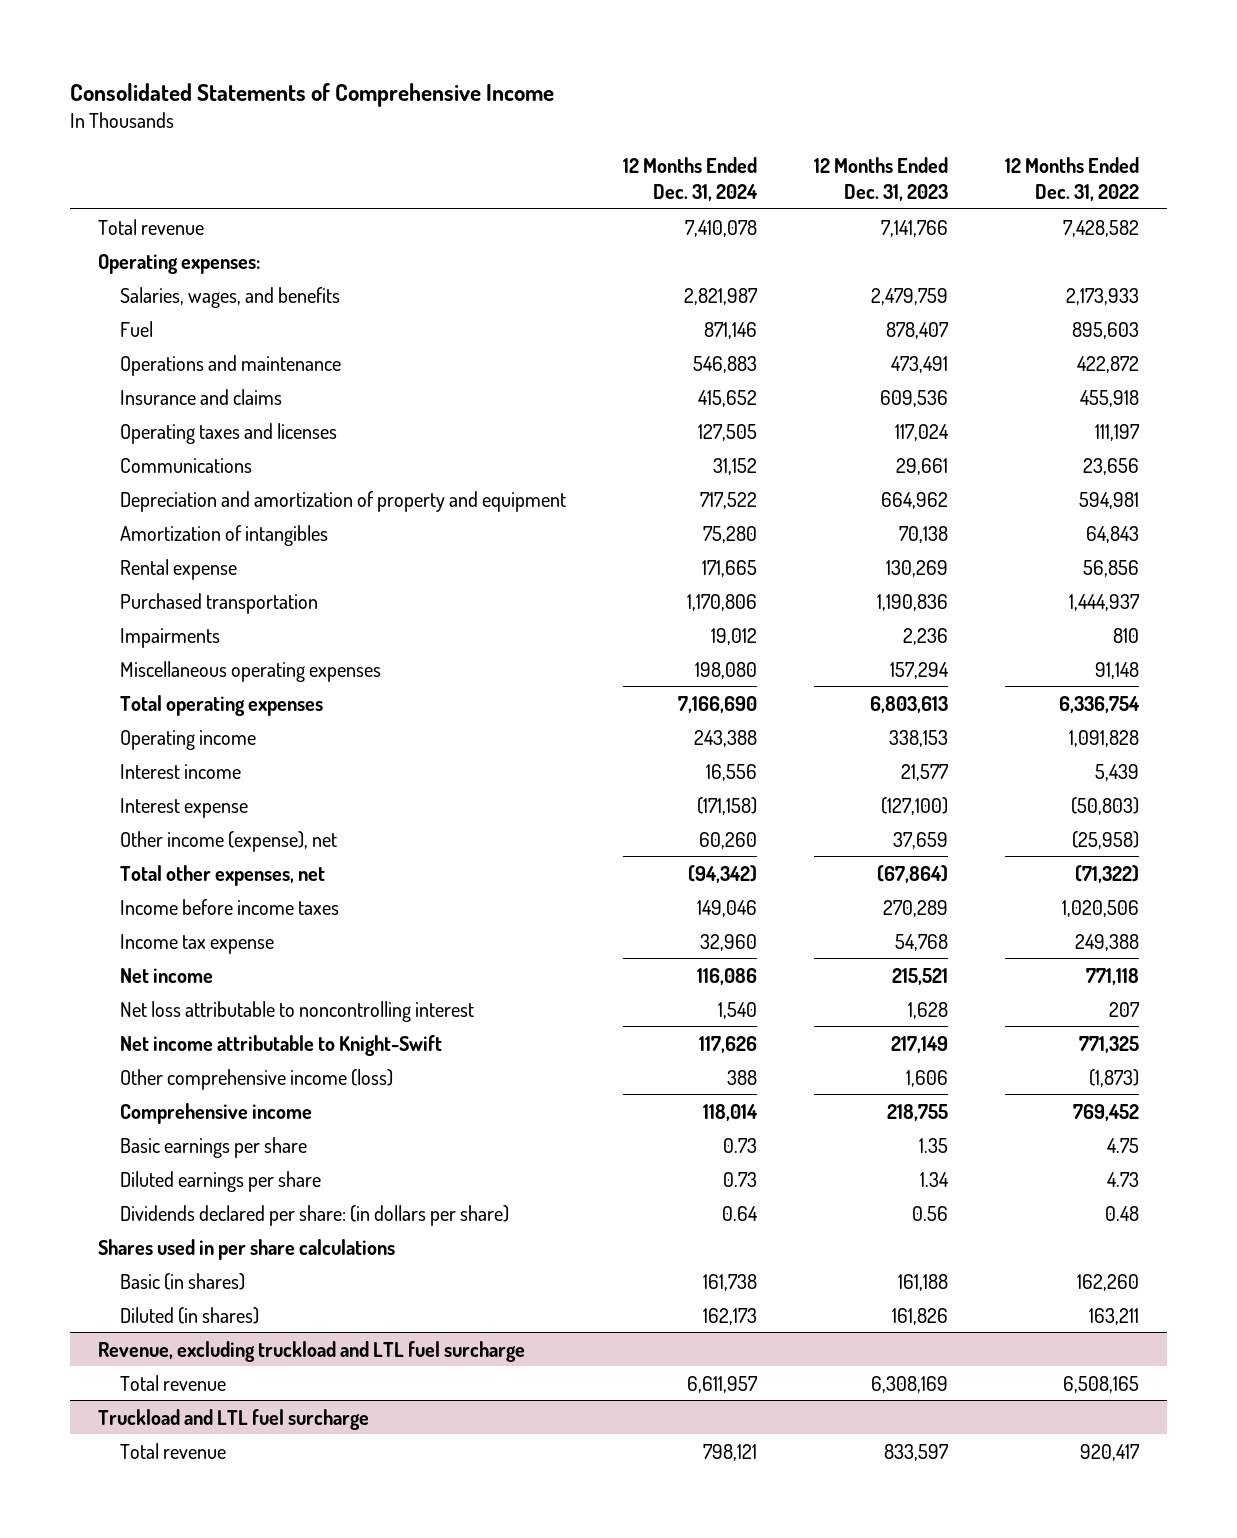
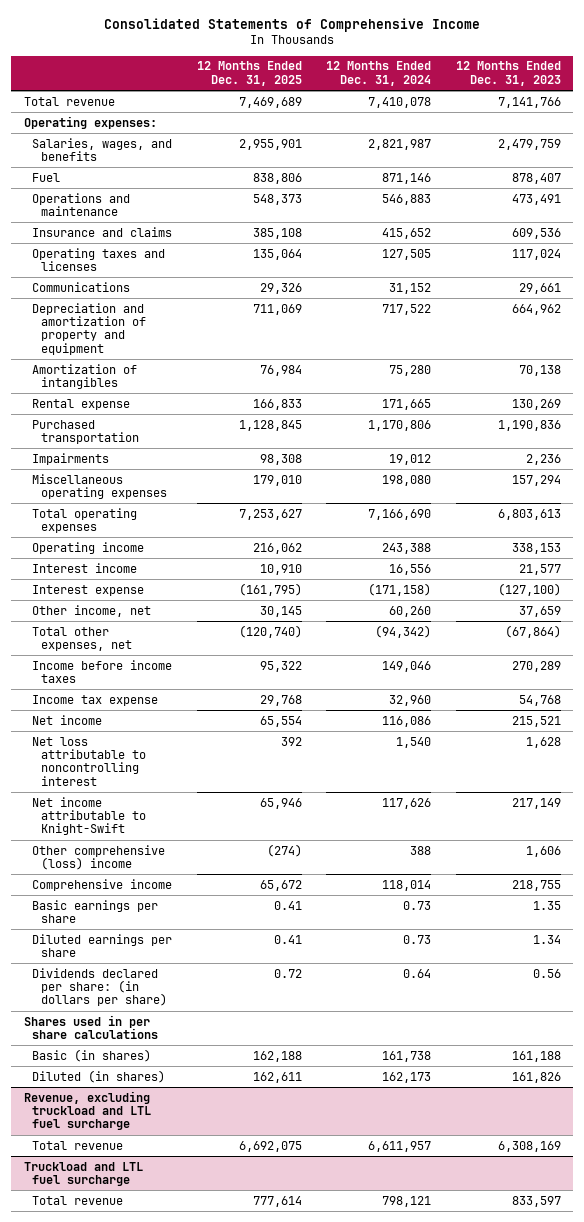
[1004,157,1139,202] 12 Months Ended Dec. 31, 2022 -> none
none -> [196,61,302,86] 12 Months Ended Dec. 31, 2025
[119,830,337,852] Other income (expense), net -> [32,604,152,617] Other income, net
[119,1068,393,1090] Other comprehensive income (loss) -> [32,844,166,871] Other comprehensive (loss) income

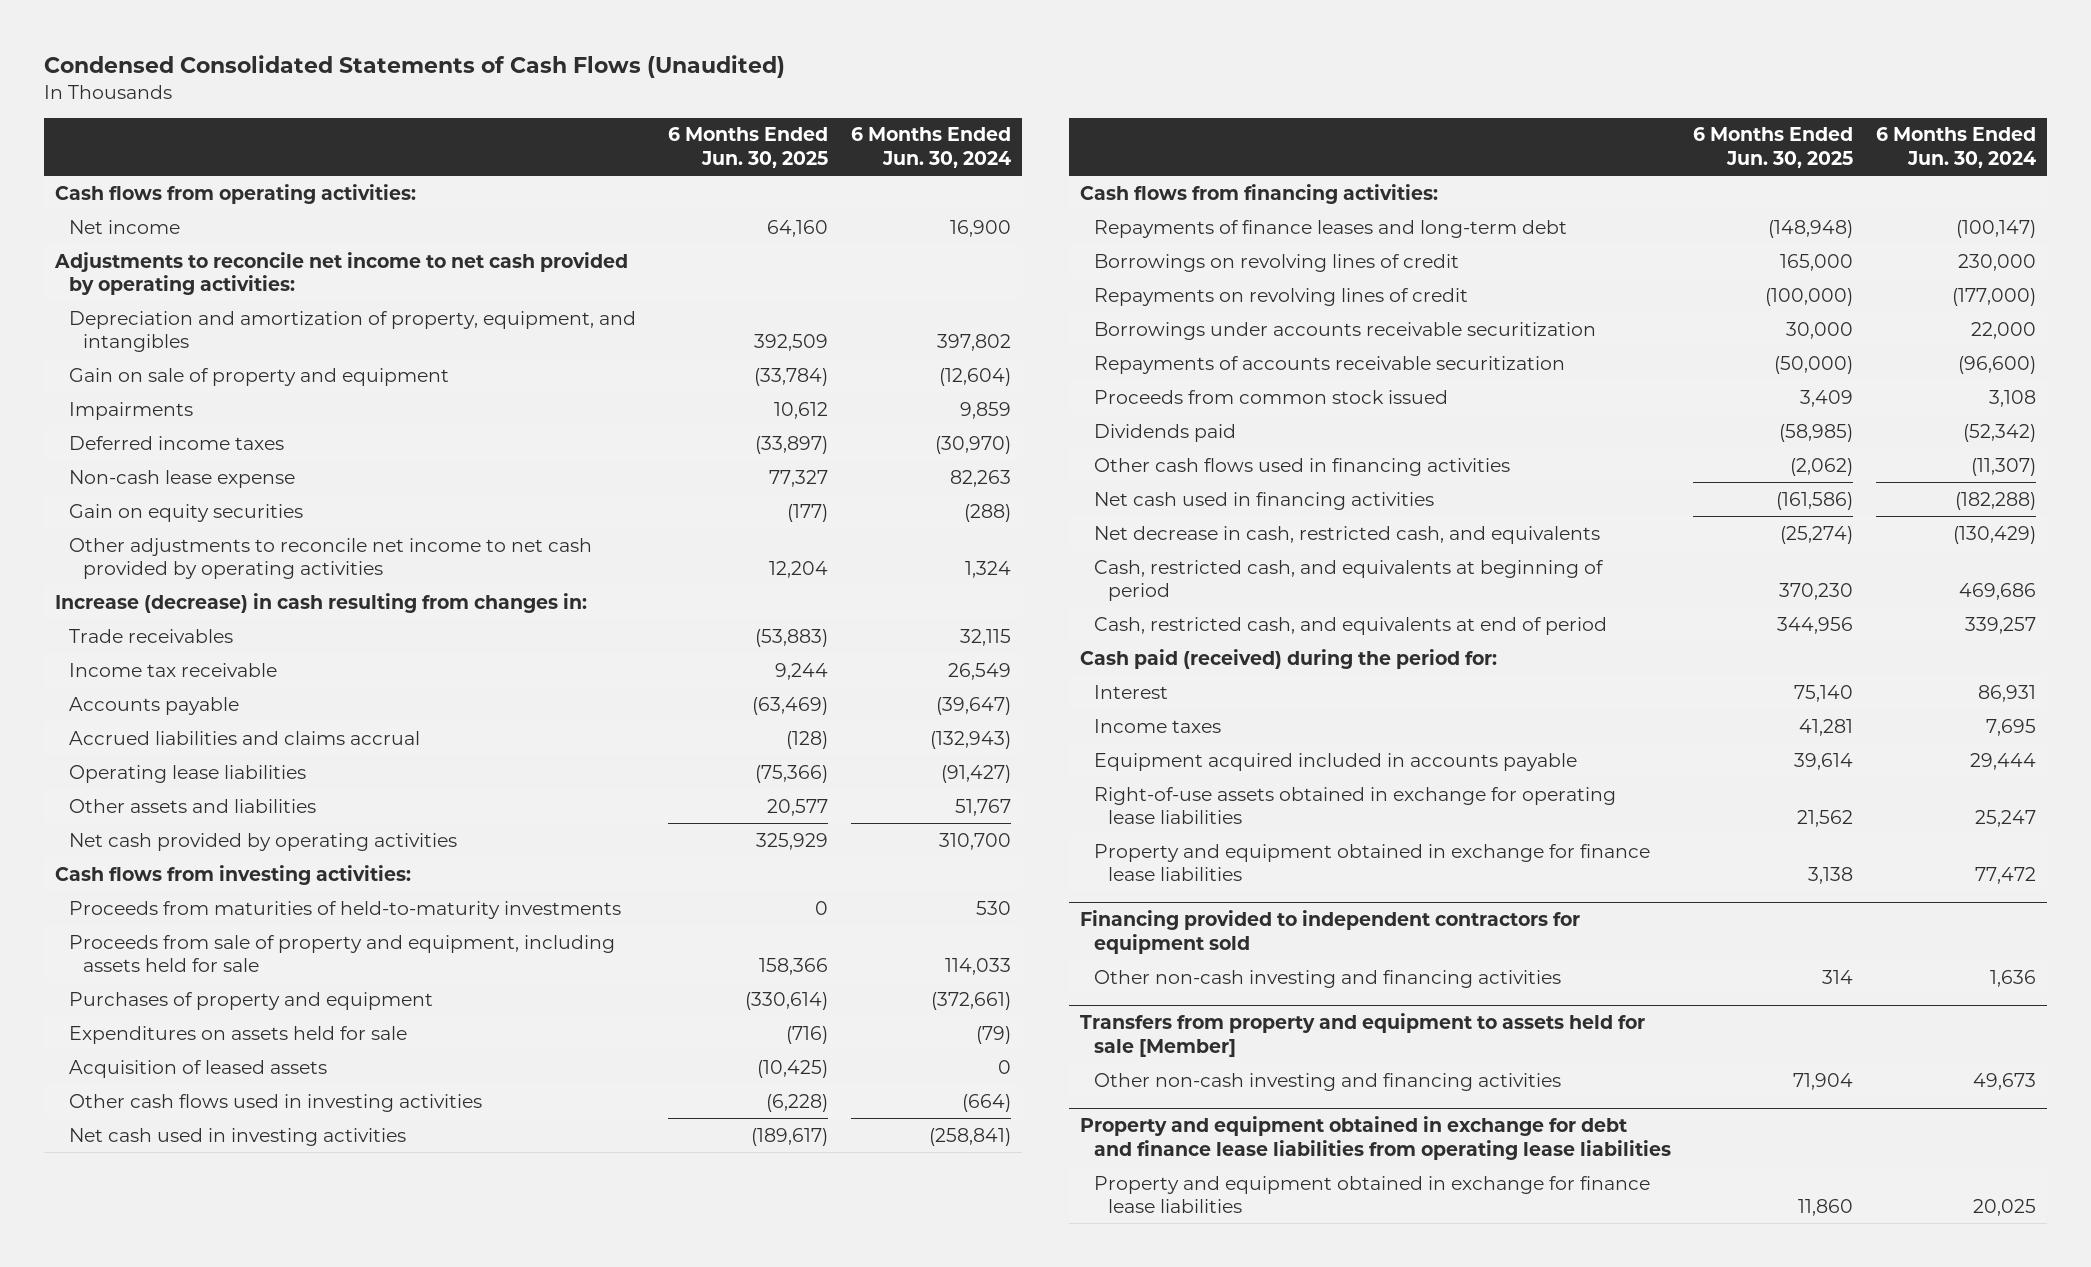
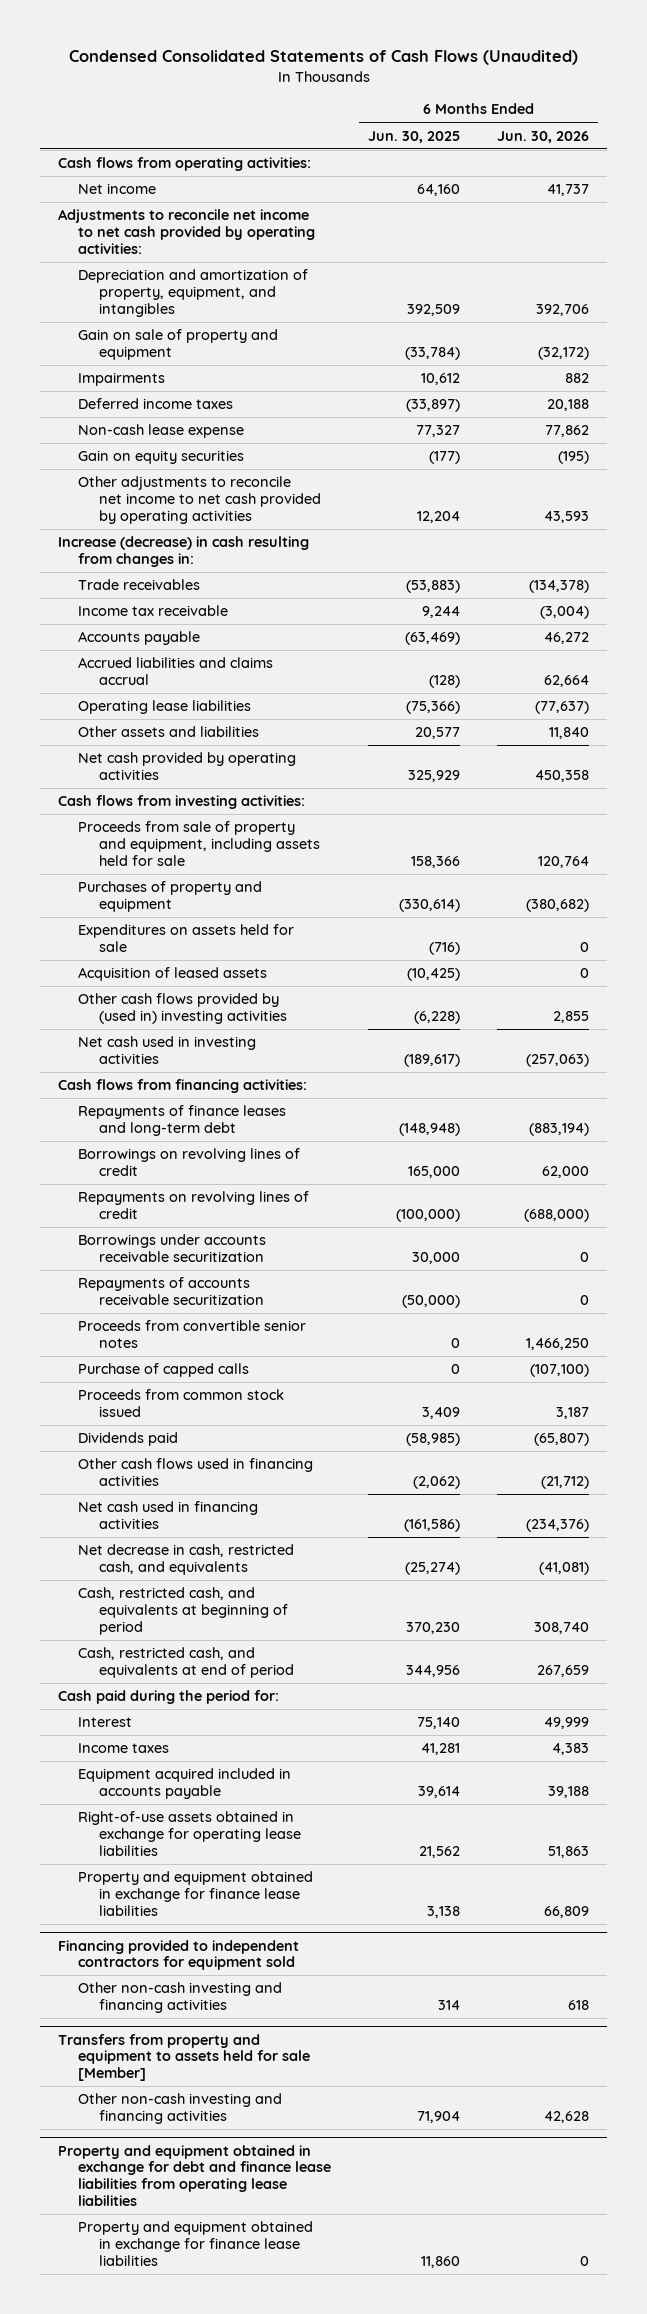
[850,127,1011,169] 6 Months Ended Jun. 30, 2024 -> none
none -> [496,130,589,143] Jun. 30, 2026
[69,900,622,919] Proceeds from maturities of held-to-maturity investments -> none
[69,1093,483,1112] Other cash flows used in investing activities -> [78,993,287,1024] Other cash flows provided by (used in) investing activities
none -> [78,1320,307,1348] Proceeds from convertible senior notes
none -> [78,1363,250,1378] Purchase of capped calls
[1080,648,1498,669] Cash paid (received) during the period for: -> [58,1690,280,1705] Cash paid during the period for:

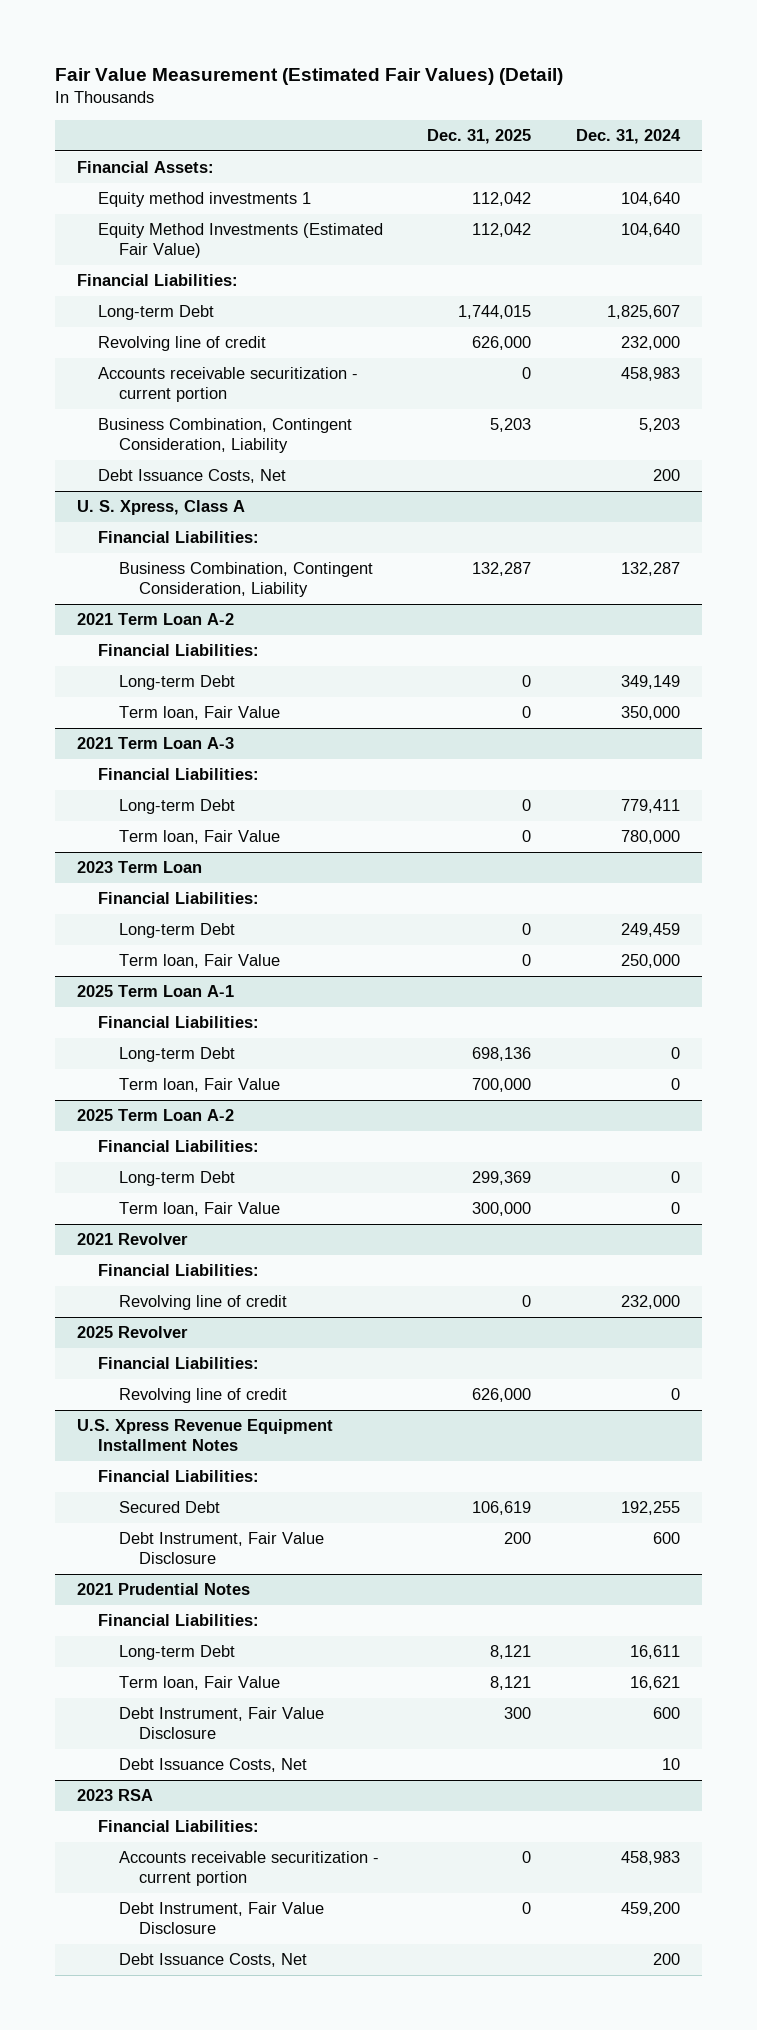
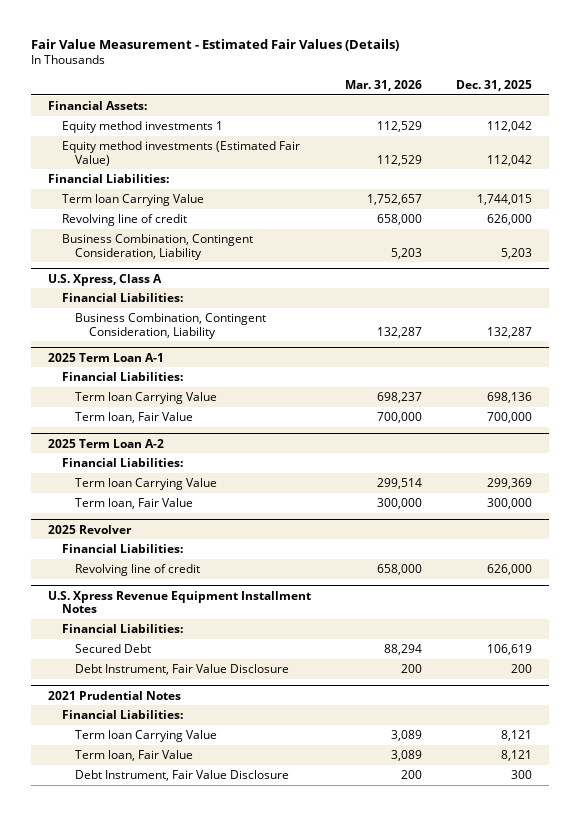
[55,67,564,85] Fair Value Measurement (Estimated Fair Values) (Detail) -> [31,38,400,51] Fair Value Measurement - Estimated Fair Values (Details)
[575,128,681,144] Dec. 31, 2024 -> none
none -> [344,80,422,92] Mar. 31, 2026
[98,223,384,258] Equity Method Investments (Estimated Fair Value) -> [61,140,300,166] Equity method investments (Estimated Fair Value)
[98,305,215,321] Long-term Debt -> [61,193,204,206] Term loan Carrying Value
[98,367,359,402] Accounts receivable securitization - current portion -> none
[98,469,287,484] Debt Issuance Costs, Net -> none
[77,500,246,516] U. S. Xpress, Class A -> [48,273,163,286] U.S. Xpress, Class A
[77,613,235,626] 2021 Term Loan A-2 -> none
[98,644,260,657] Financial Liabilities: -> none
[118,675,235,691] Long-term Debt -> none
[118,706,280,721] Term loan, Fair Value -> none
[77,737,235,750] 2021 Term Loan A-3 -> none
[98,768,260,781] Financial Liabilities: -> none
[118,799,235,815] Long-term Debt -> none
[118,830,280,845] Term loan, Fair Value -> none
[77,861,203,874] 2023 Term Loan -> none
[98,892,260,905] Financial Liabilities: -> none
[118,923,235,939] Long-term Debt -> none
[118,954,280,969] Term loan, Fair Value -> none
[118,1047,235,1063] Long-term Debt -> [75,391,218,404] Term loan Carrying Value
[118,1171,235,1187] Long-term Debt -> [75,477,218,490] Term loan Carrying Value
[77,1233,189,1246] 2021 Revolver -> none
[98,1264,260,1277] Financial Liabilities: -> none
[118,1295,287,1311] Revolving line of credit -> none
[118,1645,235,1661] Long-term Debt -> [75,729,218,742] Term loan Carrying Value
[118,1758,307,1773] Debt Issuance Costs, Net -> none
[77,1789,154,1802] 2023 RSA -> none
[98,1820,260,1833] Financial Liabilities: -> none
[118,1851,379,1886] Accounts receivable securitization - current portion -> none
[118,1902,324,1934] Debt Instrument, Fair Value Disclosure -> none
[118,1953,307,1968] Debt Issuance Costs, Net -> none

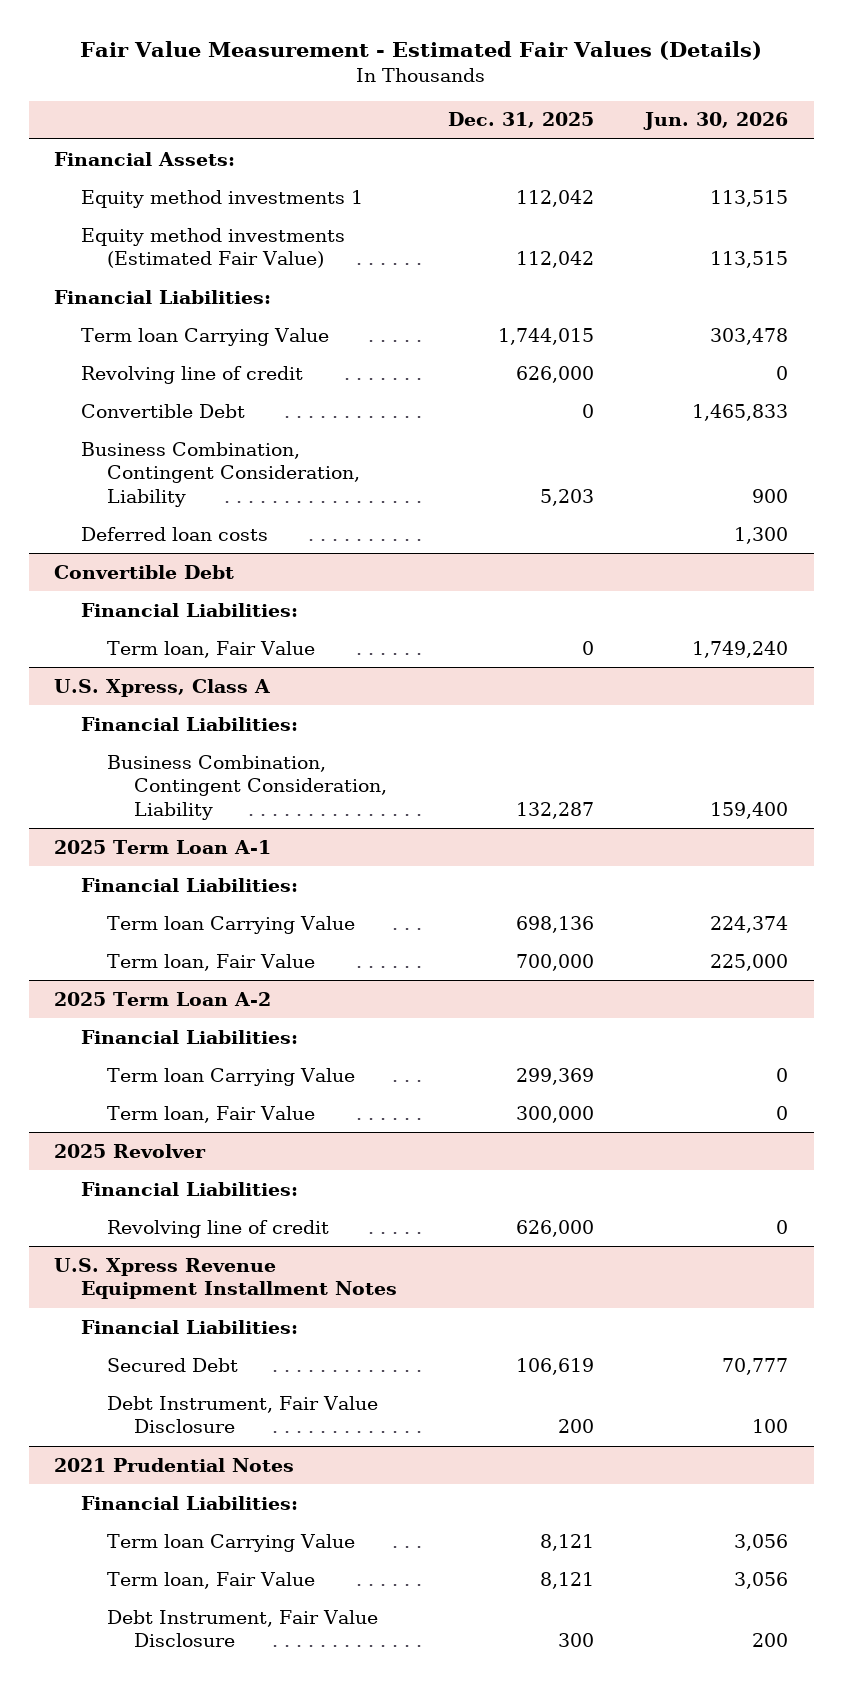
[344,80,422,92] Mar. 31, 2026 -> none
none -> [642,112,788,131] Jun. 30, 2026
none -> [80,403,245,418] Convertible Debt
none -> [80,526,268,541] Deferred loan costs
none -> [54,564,235,579] Convertible Debt
none -> [80,602,298,617] Financial Liabilities:
none -> [107,640,316,658] Term loan, Fair Value

